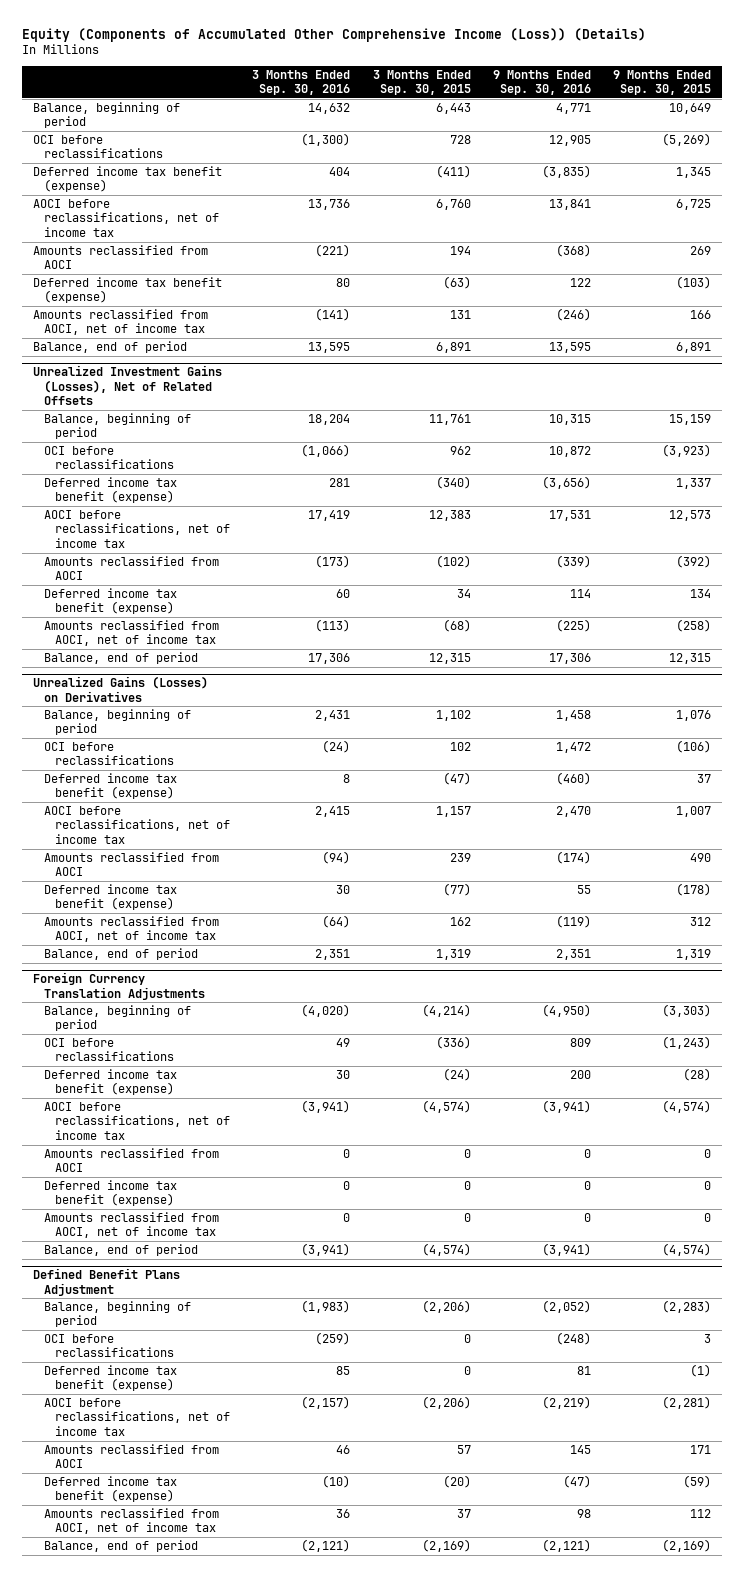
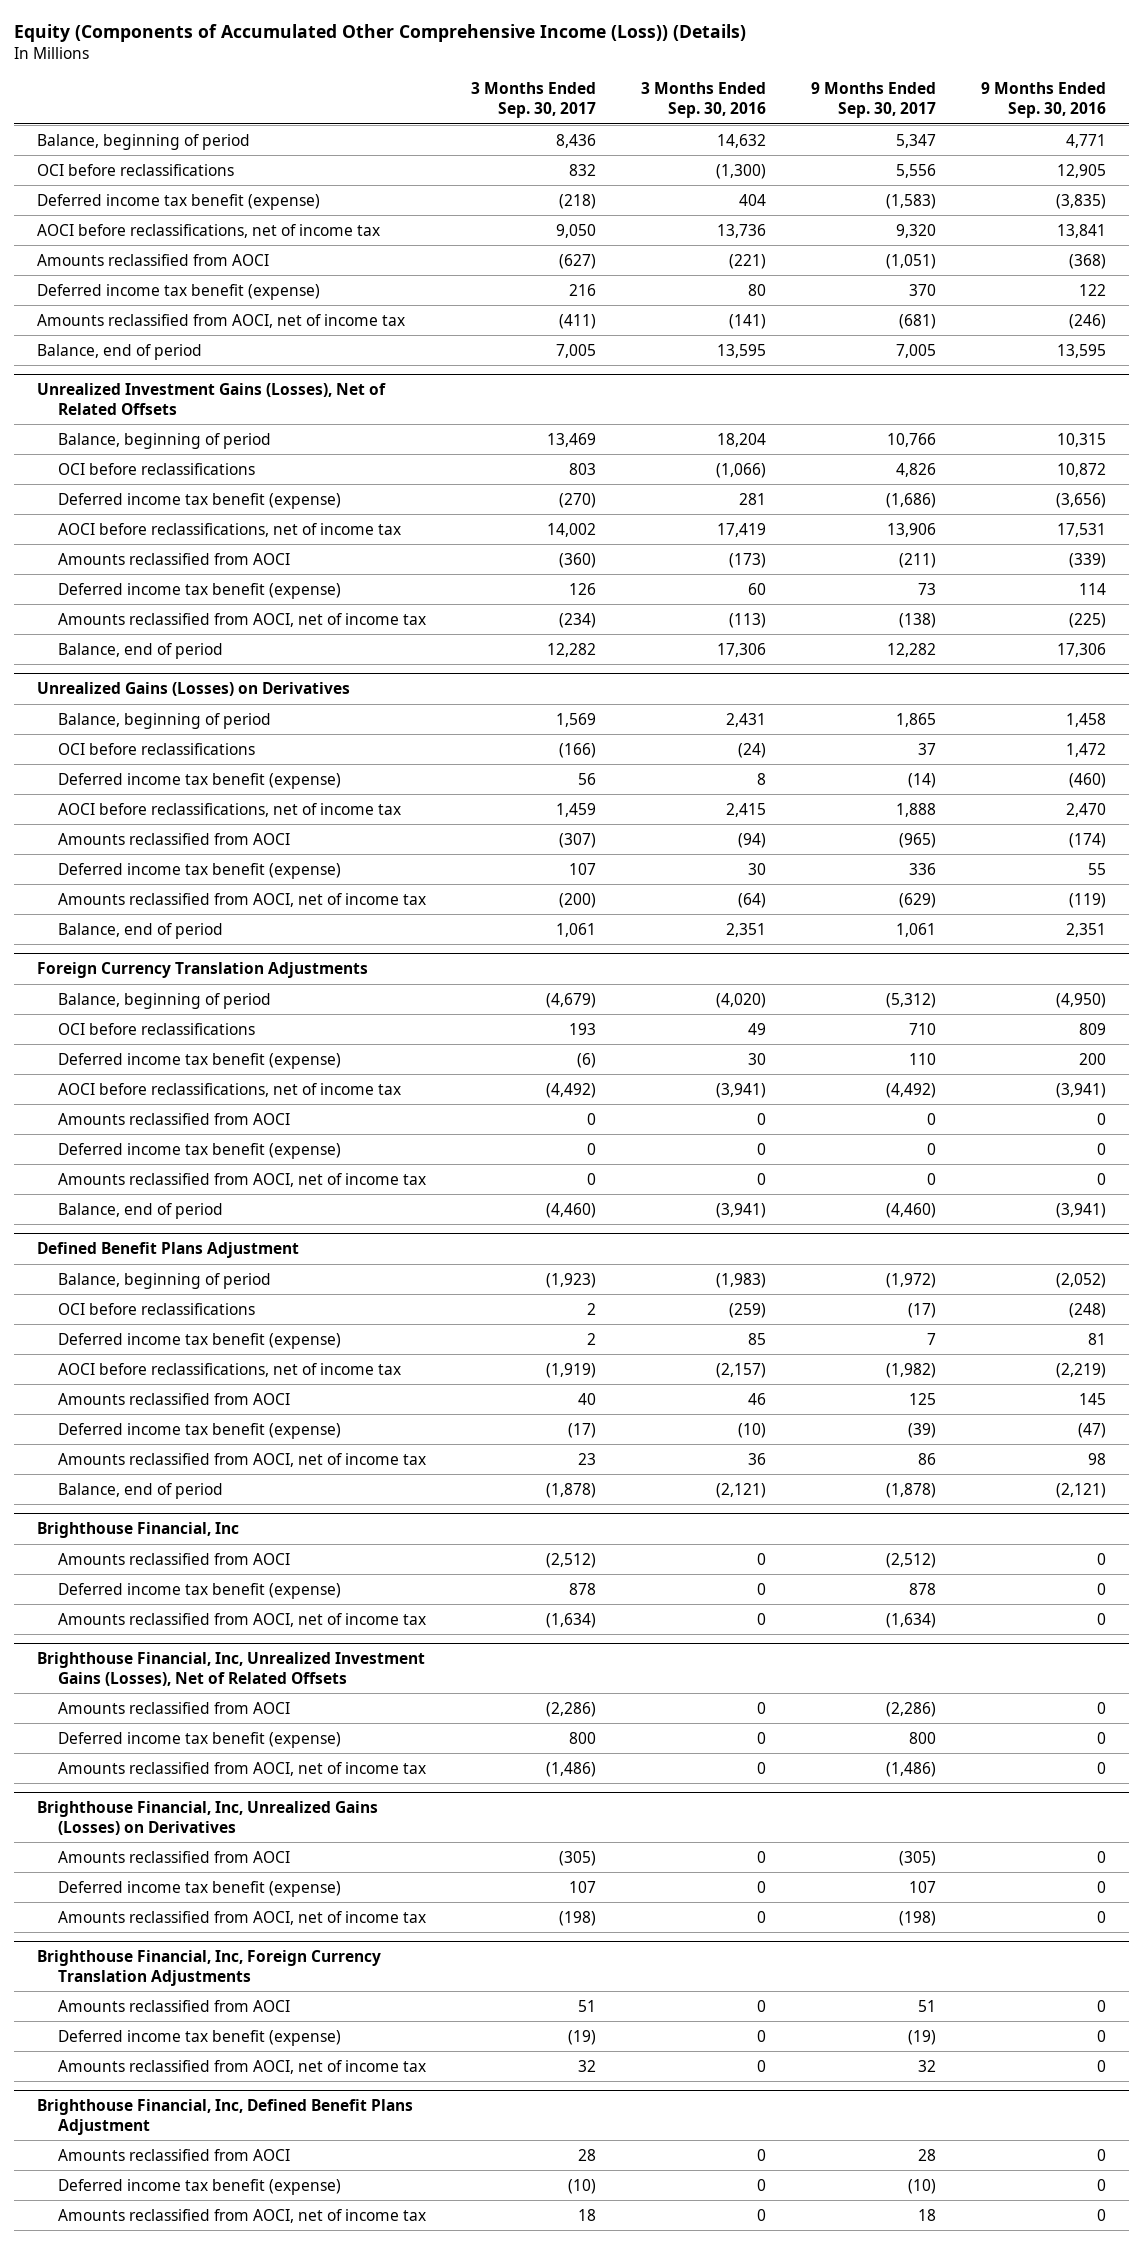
[372,69,471,96] 3 Months Ended Sep. 30, 2015 -> none
[613,69,712,96] 9 Months Ended Sep. 30, 2015 -> none
none -> [471,82,597,119] 3 Months Ended Sep. 30, 2017
none -> [811,82,937,119] 9 Months Ended Sep. 30, 2017
none -> [36,1522,239,1539] Brighthouse Financial, Inc
none -> [58,1552,291,1565] Amounts reclassified from AOCI
none -> [58,1582,342,1599] Deferred income tax benefit (expense)
none -> [58,1612,427,1627] Amounts reclassified from AOCI, net of income tax
none -> [36,1652,425,1686] Brighthouse Financial, Inc, Unrealized Investment Gains (Losses), Net of Related Offsets
none -> [58,1701,291,1714] Amounts reclassified from AOCI
none -> [58,1731,342,1748] Deferred income tax benefit (expense)
none -> [58,1761,427,1776] Amounts reclassified from AOCI, net of income tax
none -> [36,1801,378,1835] Brighthouse Financial, Inc, Unrealized Gains (Losses) on Derivatives
none -> [58,1850,291,1863] Amounts reclassified from AOCI
none -> [58,1880,342,1897] Deferred income tax benefit (expense)
none -> [58,1910,427,1925] Amounts reclassified from AOCI, net of income tax
none -> [36,1950,381,1986] Brighthouse Financial, Inc, Foreign Currency Translation Adjustments
none -> [58,1999,291,2012] Amounts reclassified from AOCI
none -> [58,2029,342,2046] Deferred income tax benefit (expense)
none -> [58,2059,427,2074] Amounts reclassified from AOCI, net of income tax
none -> [36,2099,413,2135] Brighthouse Financial, Inc, Defined Benefit Plans Adjustment
none -> [58,2148,291,2161] Amounts reclassified from AOCI
none -> [58,2178,342,2195] Deferred income tax benefit (expense)
none -> [58,2208,427,2223] Amounts reclassified from AOCI, net of income tax

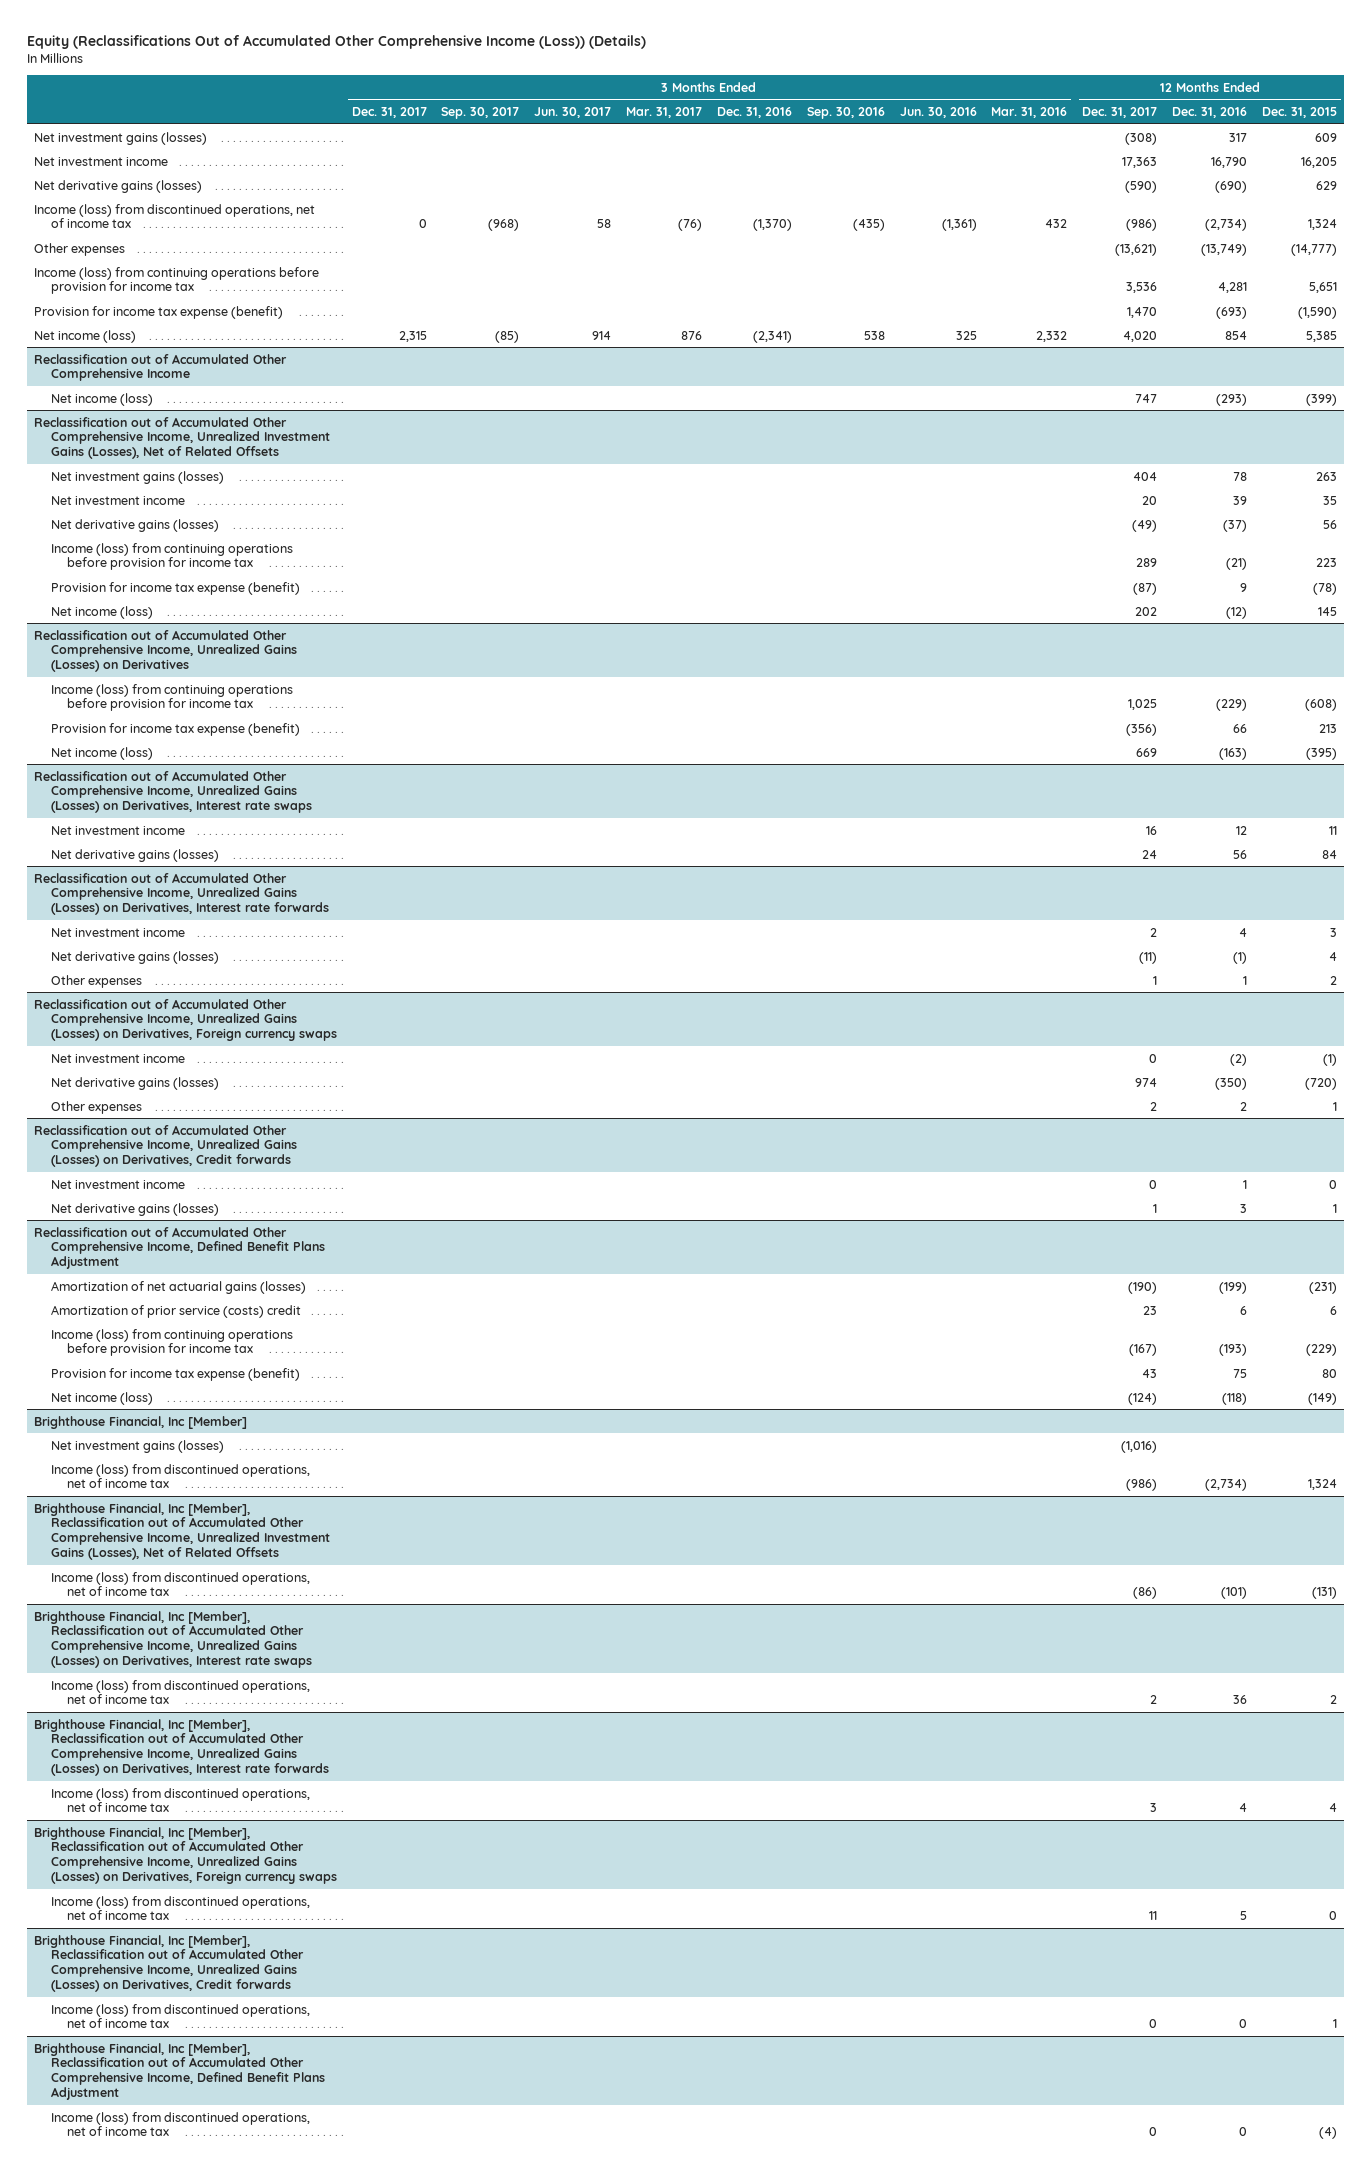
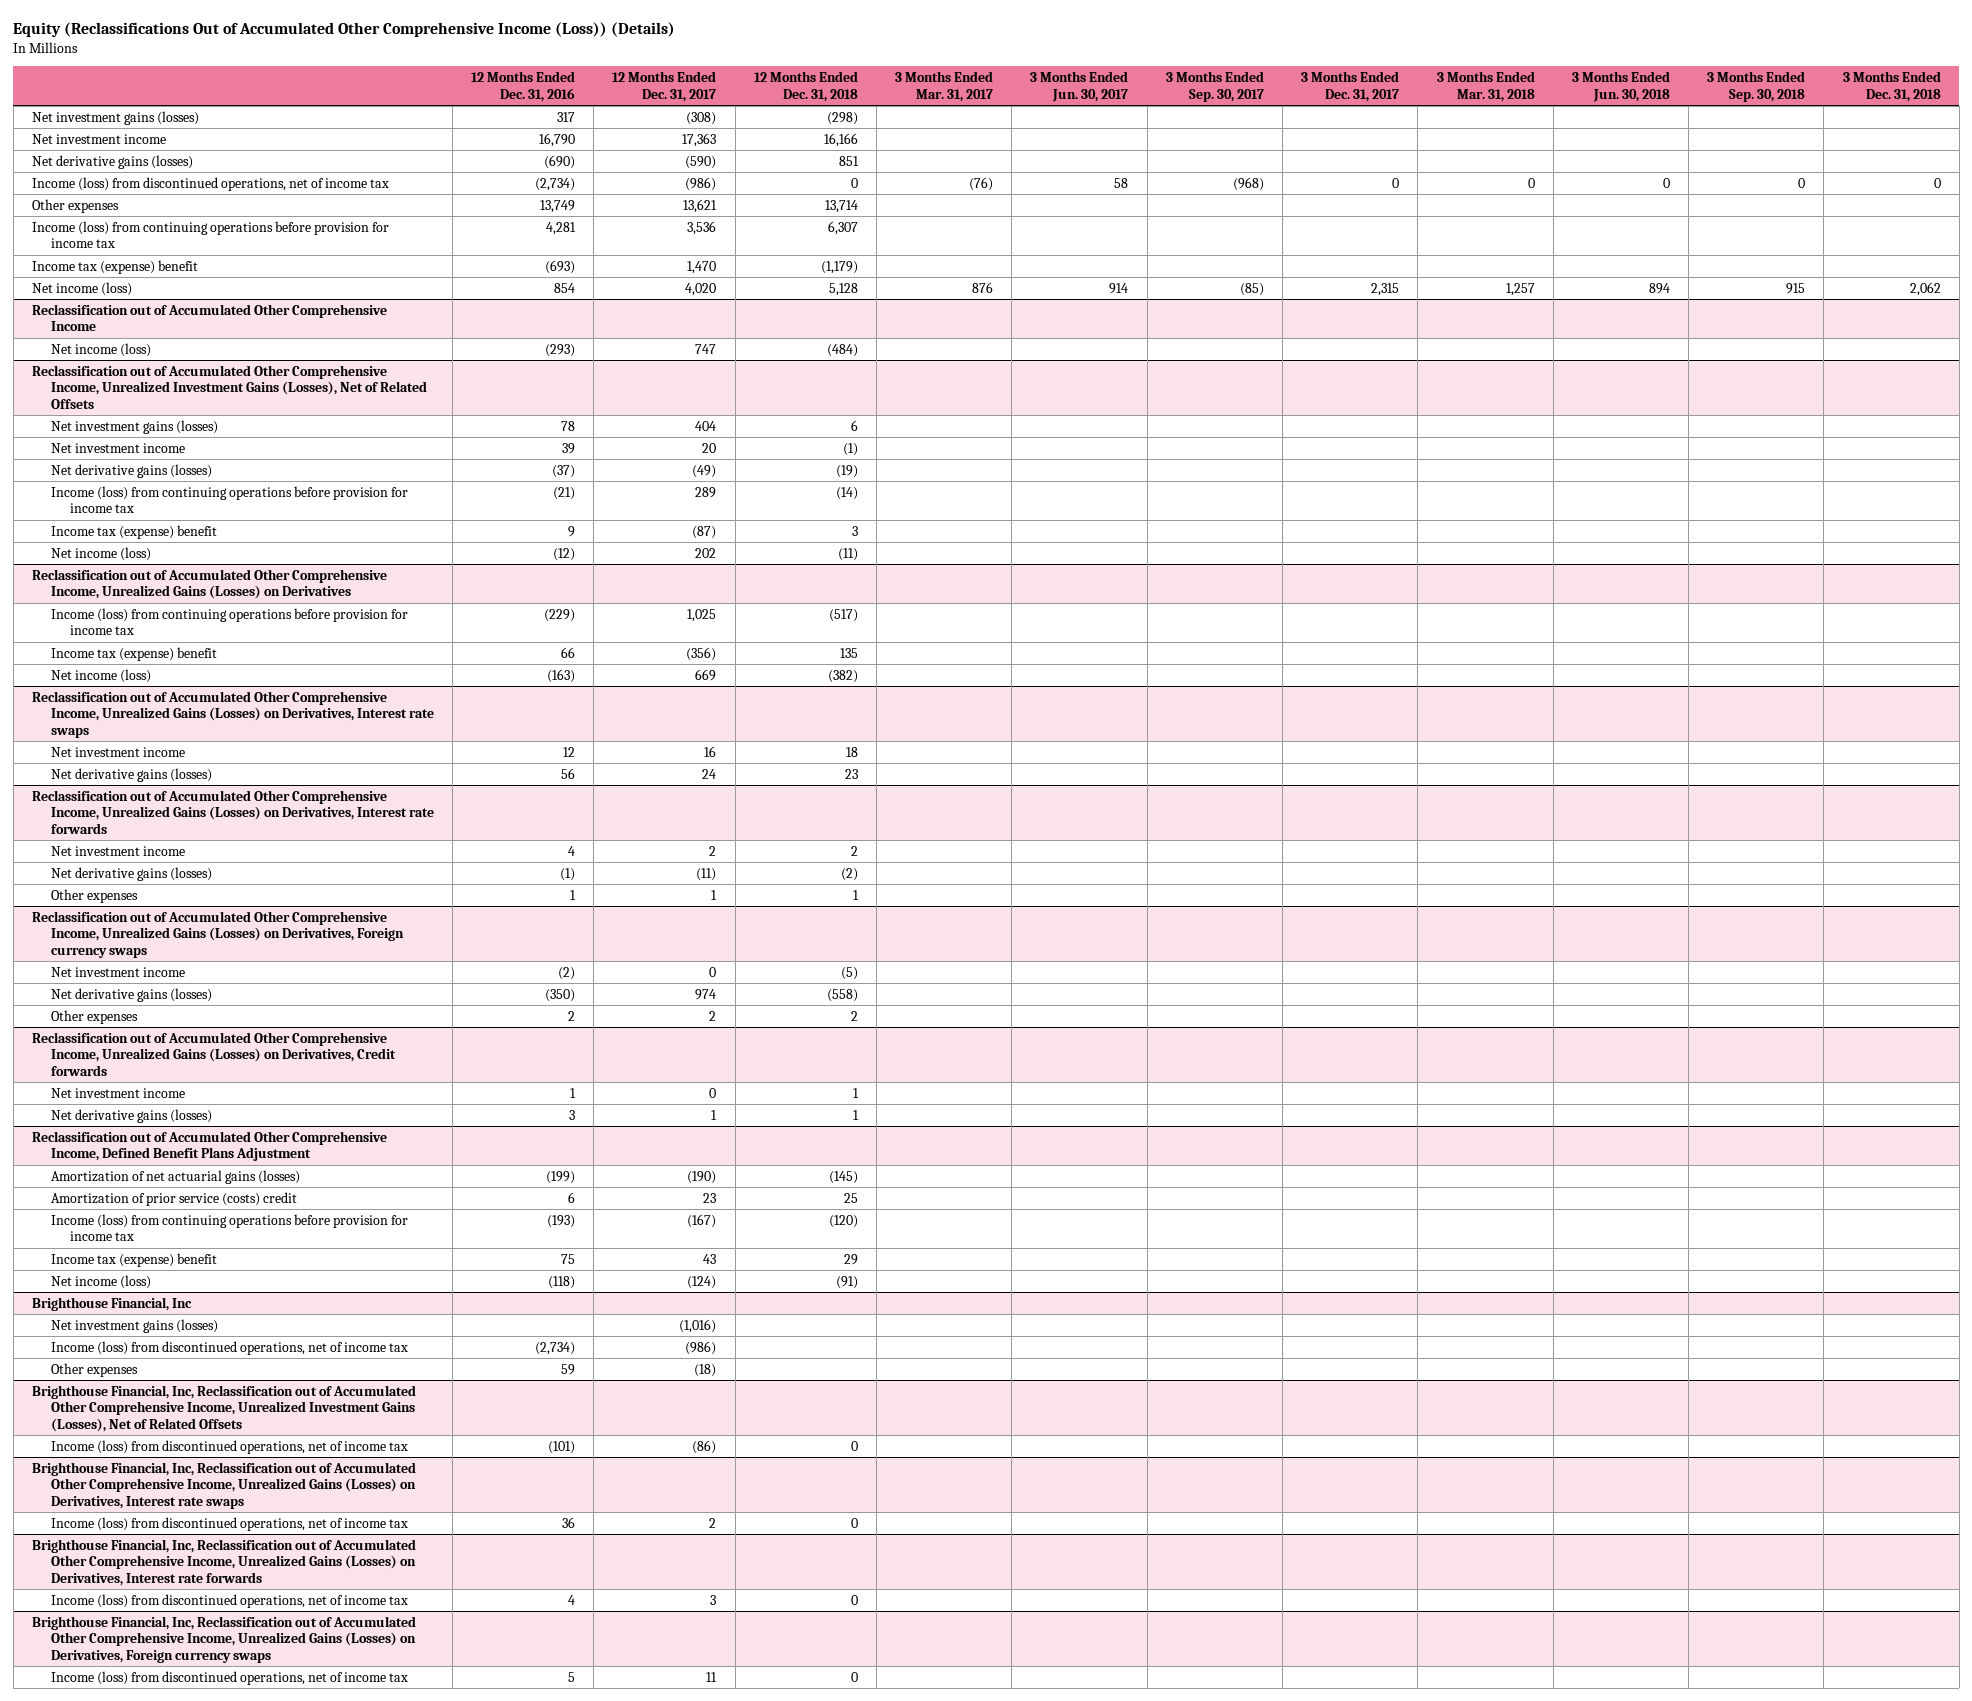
[716,106,792,118] Dec. 31, 2016 -> none
[806,106,885,119] Sep. 30, 2016 -> none
[899,106,977,118] Jun. 30, 2016 -> none
[991,106,1068,118] Mar. 31, 2016 -> none
[1261,106,1337,118] Dec. 31, 2015 -> none
none -> [753,71,858,102] 12 Months Ended Dec. 31, 2018
none -> [1436,71,1535,102] 3 Months Ended Mar. 31, 2018
none -> [1571,71,1670,102] 3 Months Ended Jun. 30, 2018
none -> [1707,71,1806,102] 3 Months Ended Sep. 30, 2018
none -> [1842,71,1941,102] 3 Months Ended Dec. 31, 2018
[1115,243,1158,256] (13,621) -> [683,198,718,213] 13,621
[1201,243,1248,256] (13,749) -> [540,199,576,213] 13,749
[34,305,284,319] Provision for income tax expense (benefit) -> [31,259,198,274] Income tax (expense) benefit
[50,581,300,595] Provision for income tax expense (benefit) -> [50,524,217,539] Income tax (expense) benefit
[50,722,300,736] Provision for income tax expense (benefit) -> [50,646,217,661] Income tax (expense) benefit
[50,1367,300,1381] Provision for income tax expense (benefit) -> [50,1252,217,1267] Income tax (expense) benefit
[34,1415,248,1429] Brighthouse Financial, Inc [Member] -> [31,1296,192,1311] Brighthouse Financial, Inc
none -> [50,1362,138,1377] Other expenses
[34,1502,330,1560] Brighthouse Financial, Inc [Member], Reclassification out of Accumulated Other Comprehensive Income, Unrealized Investment Gains (Losses), Net of Related Offsets -> [31,1384,416,1432] Brighthouse Financial, Inc, Reclassification out of Accumulated Other Comprehensive Income, Unrealized Investment Gains (Losses), Net of Related Offsets
[34,1610,312,1668] Brighthouse Financial, Inc [Member], Reclassification out of Accumulated Other Comprehensive Income, Unrealized Gains (Losses) on Derivatives, Interest rate swaps -> [31,1461,416,1509] Brighthouse Financial, Inc, Reclassification out of Accumulated Other Comprehensive Income, Unrealized Gains (Losses) on Derivatives, Interest rate swaps
[34,1718,329,1776] Brighthouse Financial, Inc [Member], Reclassification out of Accumulated Other Comprehensive Income, Unrealized Gains (Losses) on Derivatives, Interest rate forwards -> [31,1538,416,1586] Brighthouse Financial, Inc, Reclassification out of Accumulated Other Comprehensive Income, Unrealized Gains (Losses) on Derivatives, Interest rate forwards
[34,1826,337,1884] Brighthouse Financial, Inc [Member], Reclassification out of Accumulated Other Comprehensive Income, Unrealized Gains (Losses) on Derivatives, Foreign currency swaps -> [31,1615,416,1663] Brighthouse Financial, Inc, Reclassification out of Accumulated Other Comprehensive Income, Unrealized Gains (Losses) on Derivatives, Foreign currency swaps
[34,1934,304,1992] Brighthouse Financial, Inc [Member], Reclassification out of Accumulated Other Comprehensive Income, Unrealized Gains (Losses) on Derivatives, Credit forwards -> none
[50,2003,310,2029] Income (loss) from discontinued operations, net of income tax -> none
[34,2042,325,2100] Brighthouse Financial, Inc [Member], Reclassification out of Accumulated Other Comprehensive Income, Defined Benefit Plans Adjustment -> none
[50,2111,310,2137] Income (loss) from discontinued operations, net of income tax -> none

